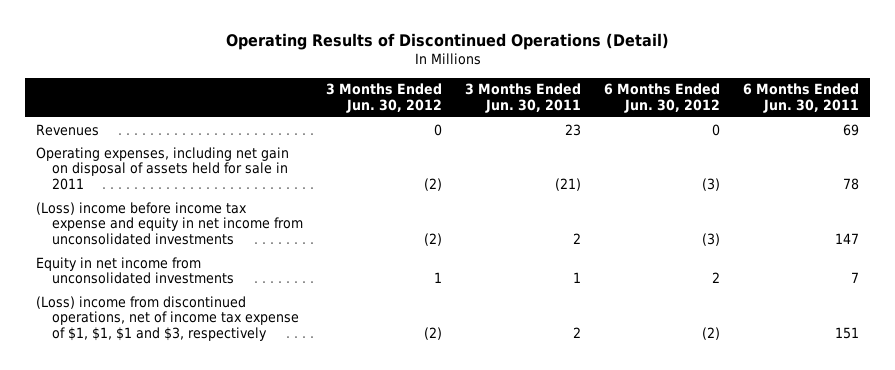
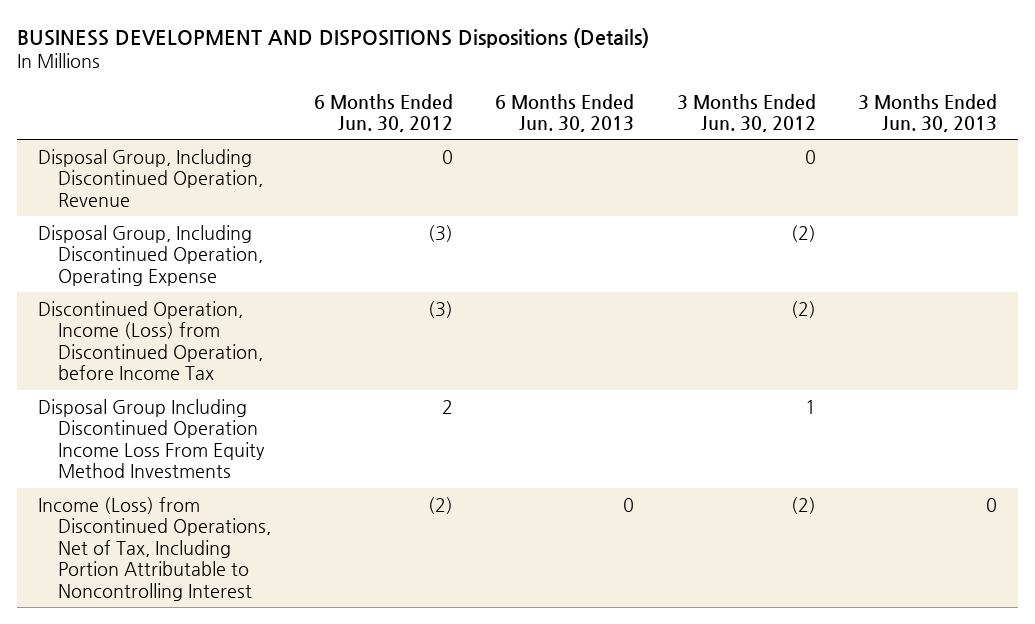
[225,32,669,50] Operating Results of Discontinued Operations (Detail) -> [16,27,649,48] BUSINESS DEVELOPMENT AND DISPOSITIONS Dispositions (Details)
[464,83,581,114] 3 Months Ended Jun. 30, 2011 -> none
[742,83,859,114] 6 Months Ended Jun. 30, 2011 -> none
none -> [495,93,635,133] 6 Months Ended Jun. 30, 2013
none -> [858,93,998,133] 3 Months Ended Jun. 30, 2013
[36,123,100,136] Revenues -> [37,148,263,207] Disposal Group, Including Discontinued Operation, Revenue
[36,146,290,191] Operating expenses, including net gain on disposal of assets held for sale in 2011 -> [37,224,263,286] Disposal Group, Including Discontinued Operation, Operating Expense
[36,201,303,246] (Loss) income before income tax expense and equity in net income from unconsolidated investments -> [37,300,263,381] Discontinued Operation, Income (Loss) from Discontinued Operation, before Income Tax
[36,256,234,285] Equity in net income from unconsolidated investments -> [37,398,265,479] Disposal Group Including Discontinued Operation Income Loss From Equity Method Investments
[36,295,299,342] (Loss) income from discontinued operations, net of income tax expense of $1, $1, $1 and $3, respectively -> [37,496,271,602] Income (Loss) from Discontinued Operations, Net of Tax, Including Portion Attributable to Noncontrolling Interest

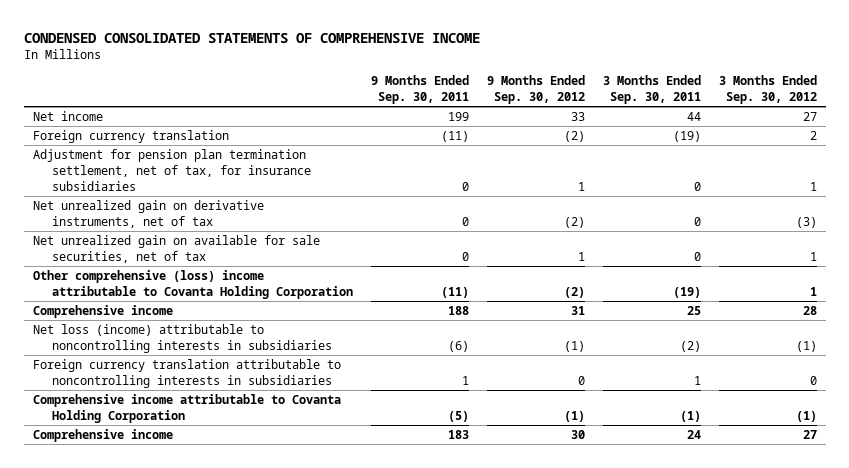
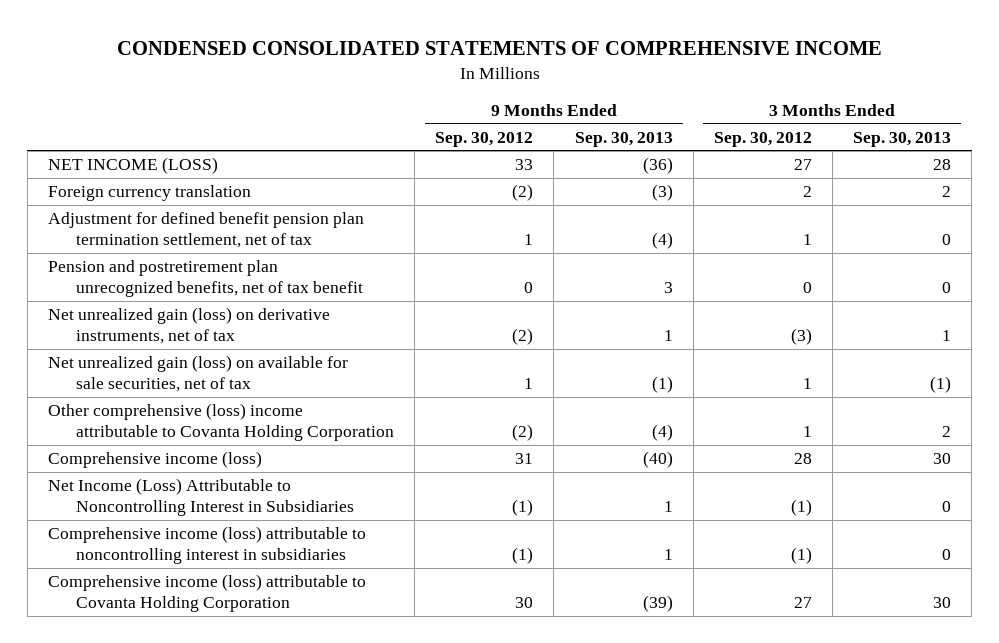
[370,75,469,105] 9 Months Ended Sep. 30, 2011 -> none
[602,75,701,105] 3 Months Ended Sep. 30, 2011 -> none
none -> [574,131,673,147] Sep. 30, 2013
none -> [853,131,952,147] Sep. 30, 2013
[32,111,103,122] Net income -> [48,157,219,175] NET INCOME (LOSS)
[32,149,311,191] Adjustment for pension plan termination settlement, net of tax, for insurance subsidiaries -> [48,212,365,248] Adjustment for defined benefit pension plan termination settlement, net of tax
none -> [48,260,364,297] Pension and postretirement plan unrecognized benefits, net of tax benefit
[32,200,264,228] Net unrealized gain on derivative instruments, net of tax -> [48,307,331,344] Net unrealized gain (loss) on derivative instruments, net of tax
[32,235,320,263] Net unrealized gain on available for sale securities, net of tax -> [48,355,349,392] Net unrealized gain (loss) on available for sale securities, net of tax
[32,359,341,388] Foreign currency translation attributable to noncontrolling interests in subsidiaries -> none
[32,305,173,319] Comprehensive income -> [48,451,263,469] Comprehensive income (loss)
[32,324,332,353] Net loss (income) attributable to noncontrolling interests in subsidiaries -> [48,478,355,516] Net Income (Loss) Attributable to Noncontrolling Interest in Subsidiaries
[32,394,341,423] Comprehensive income attributable to Covanta Holding Corporation -> [48,526,367,564] Comprehensive income (loss) attributable to noncontrolling interest in subsidiaries
[32,429,173,443] Comprehensive income -> [48,574,367,612] Comprehensive income (loss) attributable to Covanta Holding Corporation

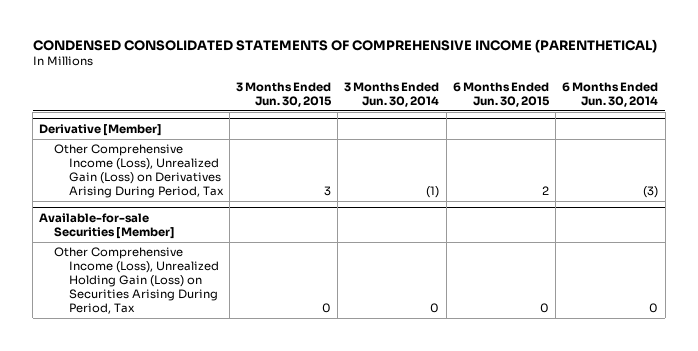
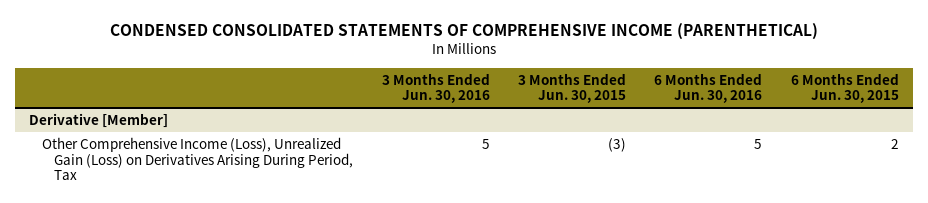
[344,81,440,107] 3 Months Ended Jun. 30, 2014 -> none
[562,81,659,107] 6 Months Ended Jun. 30, 2014 -> none
none -> [381,72,490,104] 3 Months Ended Jun. 30, 2016
none -> [654,72,763,104] 6 Months Ended Jun. 30, 2016
[39,213,175,240] Available-for-sale Securities [Member] -> none
[53,247,219,314] Other Comprehensive Income (Loss), Unrealized Holding Gain (Loss) on Securities Arising During Period, Tax -> none
[324,185,332,196] 3 -> [608,137,627,152] (3)

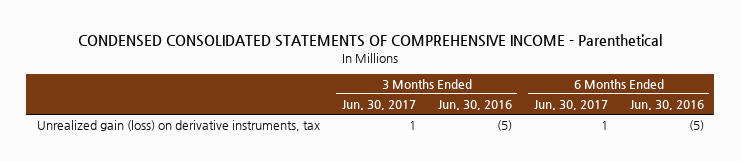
[110,23,819,41] CONDENSED CONSOLIDATED STATEMENTS OF COMPREHENSIVE INCOME (PARENTHETICAL) -> [78,34,663,48] CONDENSED CONSOLIDATED STATEMENTS OF COMPREHENSIVE INCOME - Parenthetical
[518,72,627,104] 3 Months Ended Jun. 30, 2015 -> none
[790,72,899,104] 6 Months Ended Jun. 30, 2015 -> none
none -> [341,100,416,111] Jun. 30, 2017
none -> [533,100,608,111] Jun. 30, 2017
[29,112,169,128] Derivative [Member] -> none
[41,136,354,181] Other Comprehensive Income (Loss), Unrealized Gain (Loss) on Derivatives Arising During Period, Tax -> [37,120,321,132] Unrealized gain (loss) on derivative instruments, tax
[481,138,490,149] 5 -> [496,120,512,132] (5)
[754,138,763,149] 5 -> [688,120,704,132] (5)

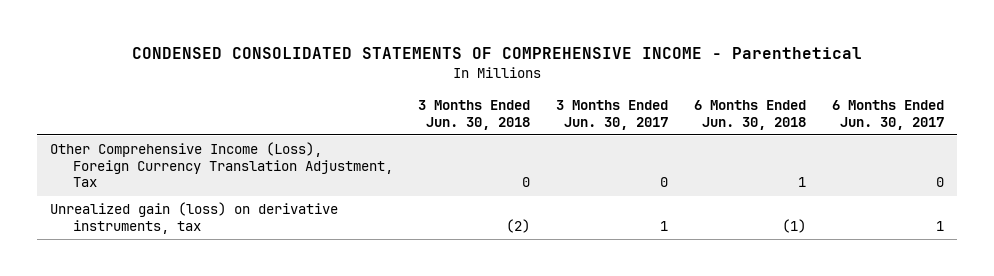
[437,100,512,111] Jun. 30, 2016 -> none
[629,100,704,111] Jun. 30, 2016 -> none
none -> [418,100,531,130] 3 Months Ended Jun. 30, 2018
none -> [694,100,807,130] 6 Months Ended Jun. 30, 2018
none -> [50,142,393,188] Other Comprehensive Income (Loss), Foreign Currency Translation Adjustment, Tax

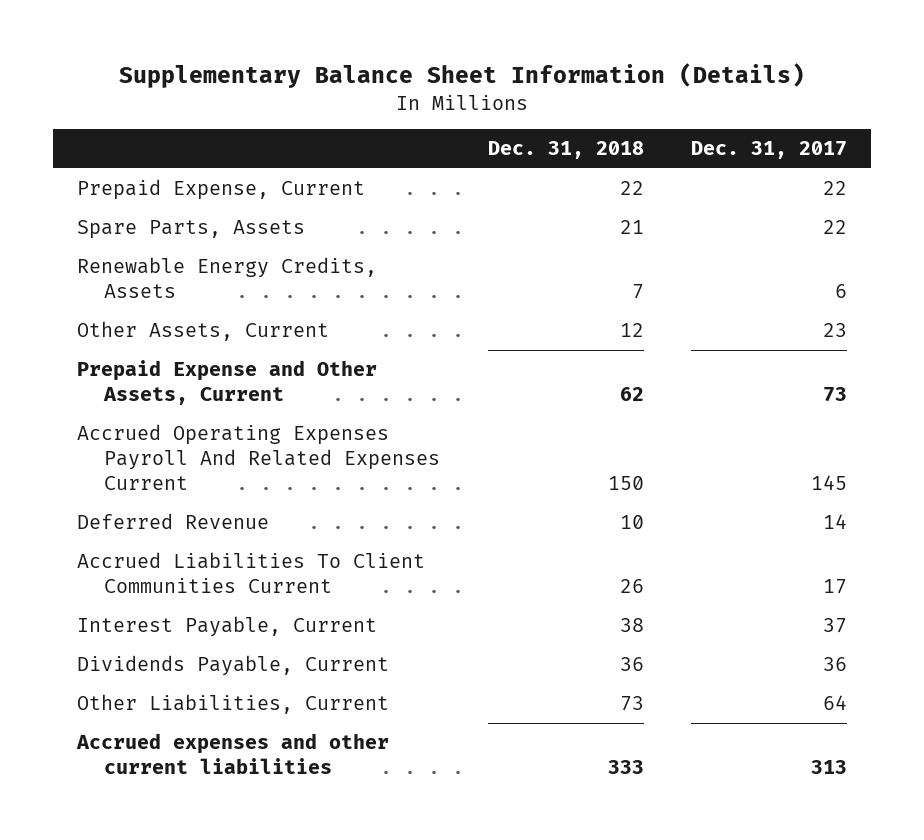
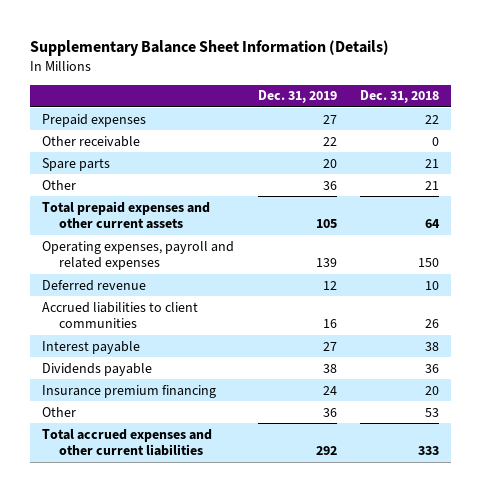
[691,141,848,160] Dec. 31, 2017 -> none
none -> [257,90,337,104] Dec. 31, 2019
[76,257,377,299] Renewable Energy Credits, Assets -> none
[76,179,365,201] Prepaid Expense, Current -> [42,113,147,127] Prepaid expenses
none -> [42,135,141,147] Other receivable
[76,220,305,240] Spare Parts, Assets -> [42,157,111,171] Spare parts
[76,321,329,342] Other Assets, Current -> [42,179,77,190] Other
[619,323,644,338] 12 -> [425,180,440,190] 21
[76,360,377,406] Prepaid Expense and Other Assets, Current -> [42,200,211,230] Total prepaid expenses and other current assets
[619,387,644,402] 62 -> [425,219,441,229] 64
[76,424,440,491] Accrued Operating Expenses Payroll And Related Expenses Current -> [42,240,235,271] Operating expenses, payroll and related expenses
[76,513,269,530] Deferred Revenue -> [42,279,147,291] Deferred revenue
[76,552,425,594] Accrued Liabilities To Client Communities Current -> [42,301,199,329] Accrued liabilities to client communities
[76,616,377,638] Interest Payable, Current -> [42,340,141,354] Interest payable
[76,655,389,677] Dividends Payable, Current -> [42,362,153,376] Dividends payable
none -> [42,384,217,398] Insurance premium financing
[76,694,389,715] Other Liabilities, Current -> [42,406,77,417] Other
[619,696,644,712] 73 -> [425,407,440,417] 53
[75,733,389,775] Accrued expenses and other current liabilities -> [42,428,213,457] Total accrued expenses and other current liabilities

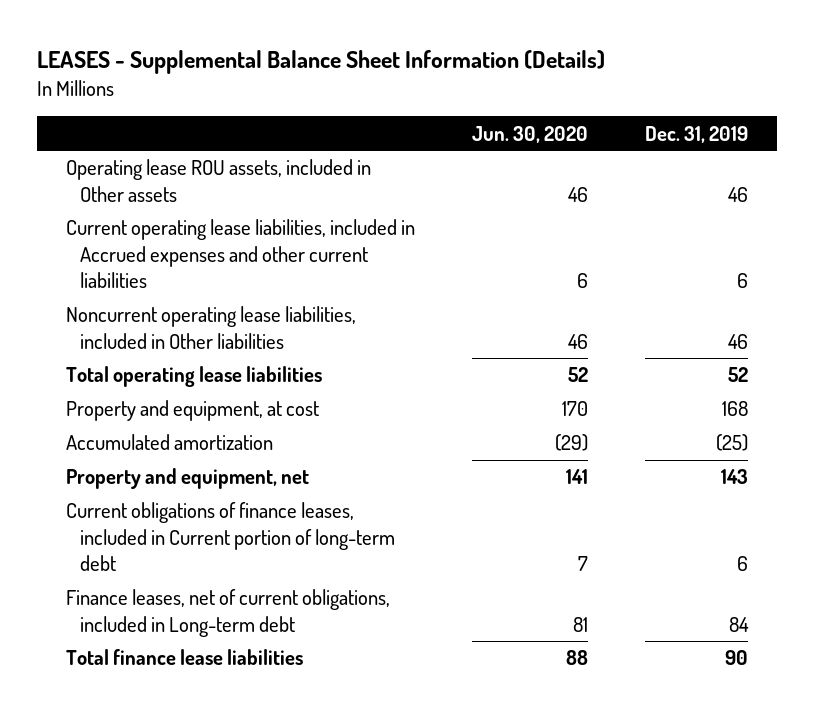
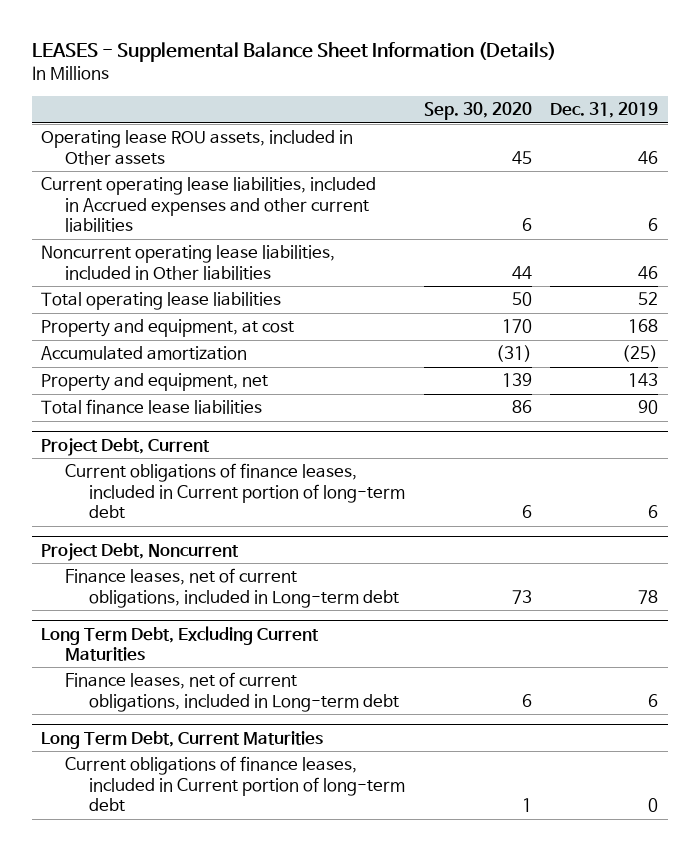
[472,125,589,143] Jun. 30, 2020 -> none
none -> [423,102,532,121] Sep. 30, 2020
[65,502,395,572] Current obligations of finance leases, included in Current portion of long-term debt -> none
[65,589,390,637] Finance leases, net of current obligations, included in Long-term debt -> none
none -> [40,437,210,456] Project Debt, Current
none -> [64,463,406,519] Current obligations of finance leases, included in Current portion of long-term debt
none -> [40,542,239,561] Project Debt, Noncurrent
none -> [64,568,400,608] Finance leases, net of current obligations, included in Long-term debt
none -> [40,625,319,661] Long Term Debt, Excluding Current Maturities
none -> [64,672,400,712] Finance leases, net of current obligations, included in Long-term debt
none -> [40,730,323,749] Long Term Debt, Current Maturities
none -> [64,756,406,812] Current obligations of finance leases, included in Current portion of long-term debt

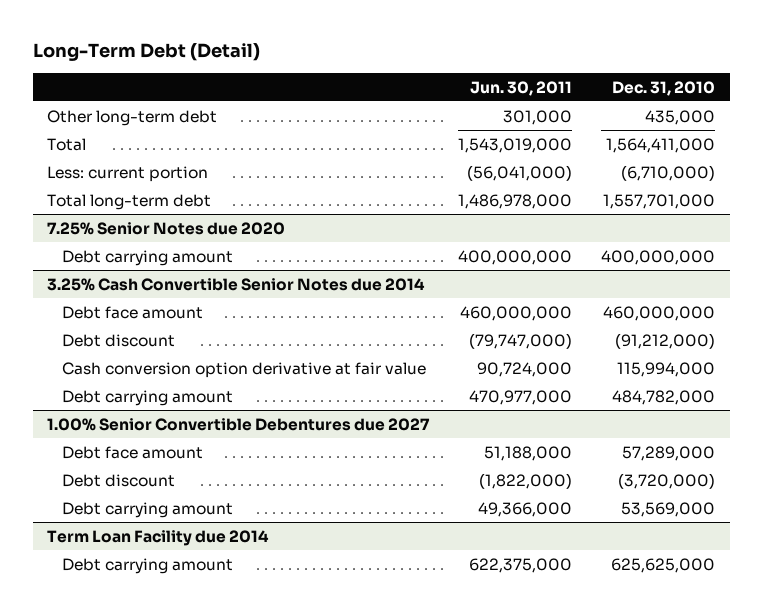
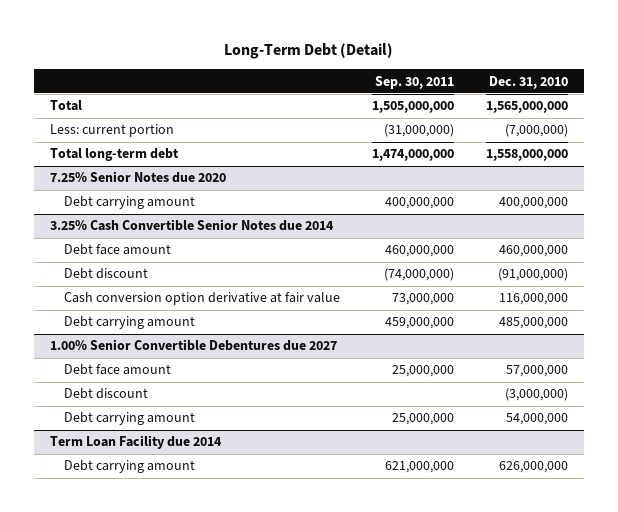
[470,80,573,96] Jun. 30, 2011 -> none
none -> [374,75,454,89] Sep. 30, 2011
[47,109,218,126] Other long-term debt -> none
[606,137,716,153] 1,564,411,000 -> [485,101,568,114] 1,565,000,000
[621,164,716,181] (6,710,000) -> [504,124,568,138] (7,000,000)
[603,193,716,209] 1,557,701,000 -> [485,149,568,162] 1,558,000,000
[615,332,716,349] (91,212,000) -> [497,268,568,282] (91,000,000)
[617,361,716,377] 115,994,000 -> [498,293,568,306] 116,000,000
[612,389,716,405] 484,782,000 -> [498,317,568,330] 485,000,000
[622,445,716,461] 57,289,000 -> [505,365,568,378] 57,000,000
[618,472,716,489] (3,720,000) -> [504,388,568,402] (3,000,000)
[621,501,716,517] 53,569,000 -> [505,413,568,426] 54,000,000
[611,557,716,573] 625,625,000 -> [498,461,568,474] 626,000,000

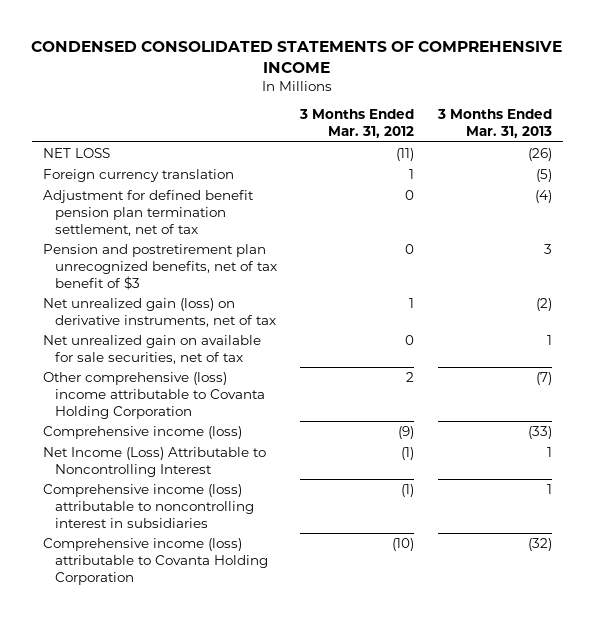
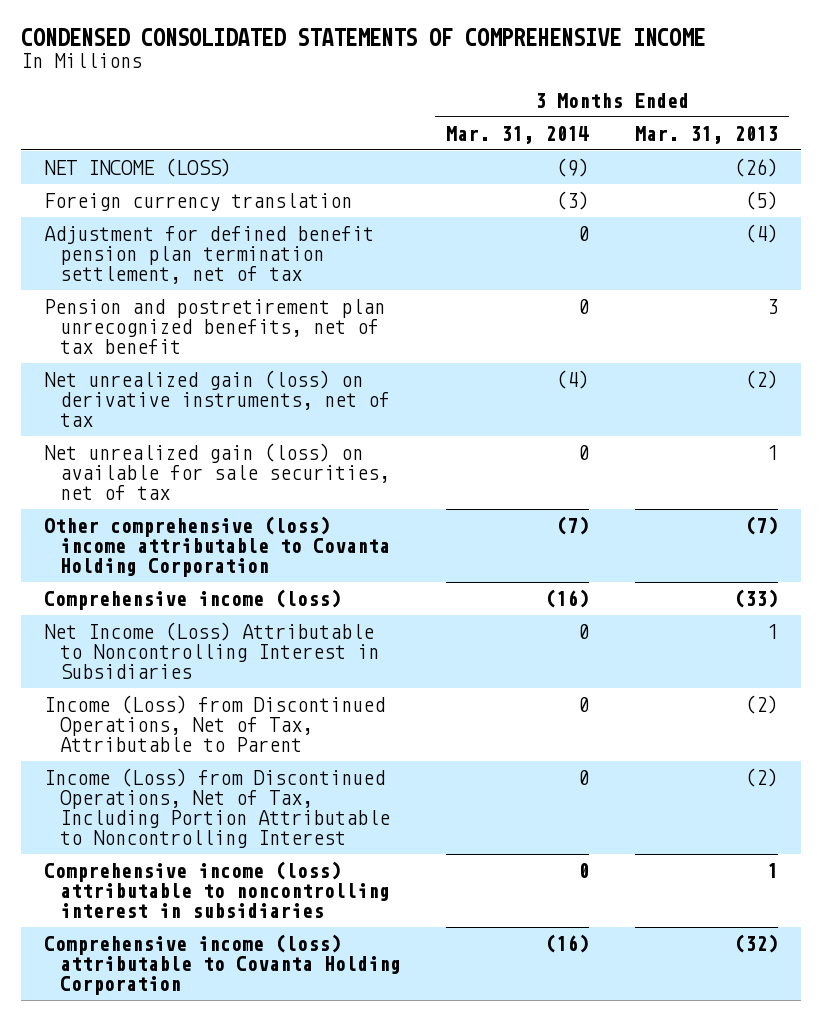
[299,109,415,139] 3 Months Ended Mar. 31, 2012 -> none
none -> [446,125,590,144] Mar. 31, 2014
[43,147,111,158] NET LOSS -> [43,157,231,177] NET INCOME (LOSS)
[43,243,277,290] Pension and postretirement plan unrecognized benefits, net of tax benefit of $3 -> [43,298,385,354] Pension and postretirement plan unrecognized benefits, net of tax benefit
[43,334,262,364] Net unrealized gain on available for sale securities, net of tax -> [43,442,391,500] Net unrealized gain (loss) on available for sale securities, net of tax
[43,446,267,477] Net Income (Loss) Attributable to Noncontrolling Interest -> [43,621,380,679] Net Income (Loss) Attributable to Noncontrolling Interest in Subsidiaries
none -> [43,694,385,752] Income (Loss) from Discontinued Operations, Net of Tax, Attributable to Parent
none -> [43,767,391,848] Income (Loss) from Discontinued Operations, Net of Tax, Including Portion Attributable to Noncontrolling Interest

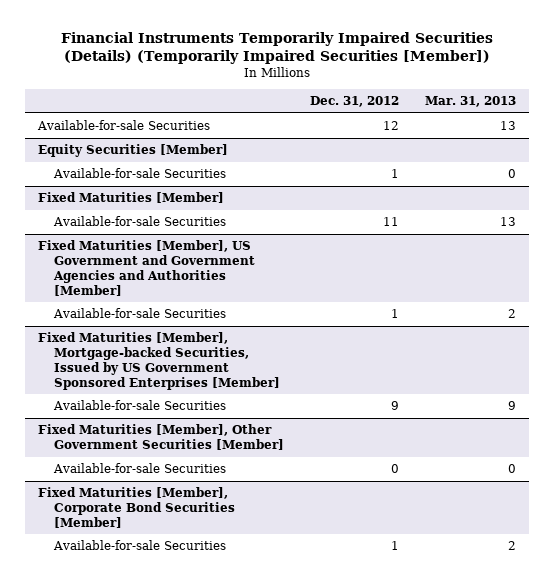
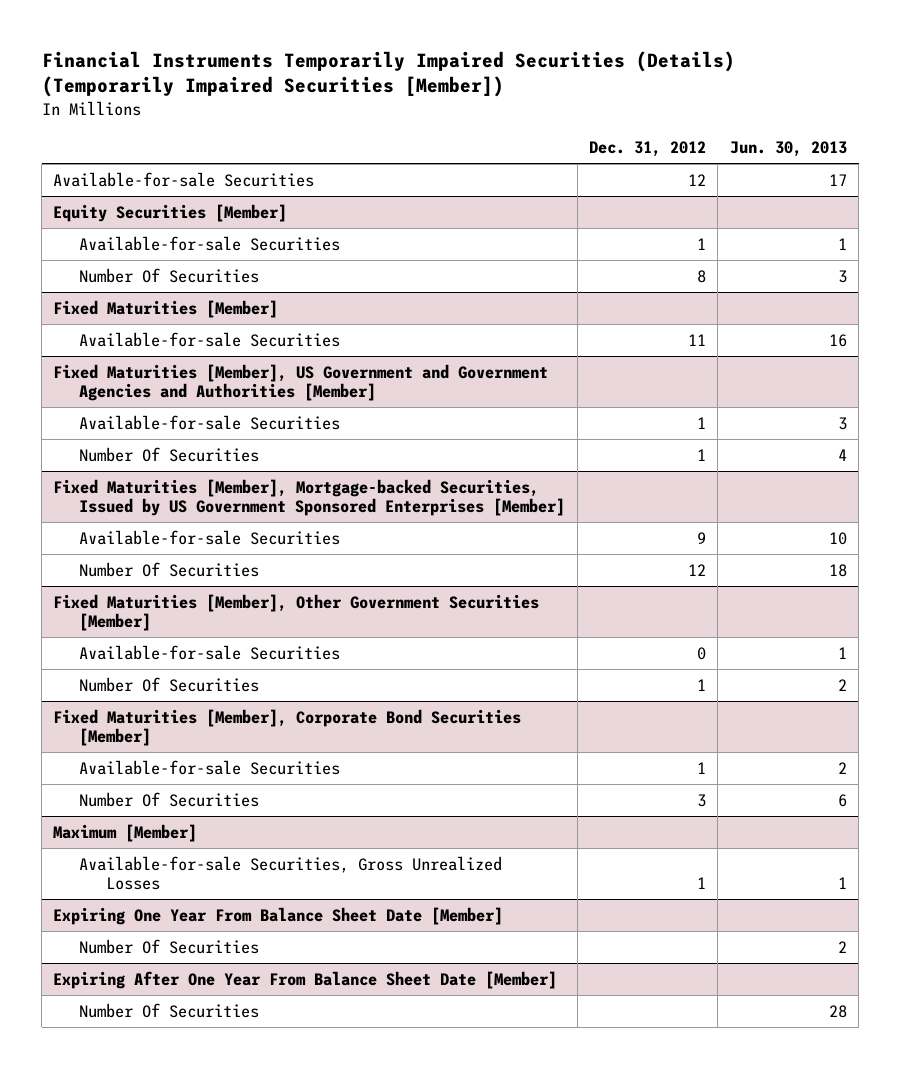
[425,96,517,108] Mar. 31, 2013 -> none
none -> [729,140,847,157] Jun. 30, 2013
none -> [79,267,260,283] Number Of Securities
none -> [79,446,260,462] Number Of Securities
none -> [79,561,260,577] Number Of Securities
none -> [79,676,260,692] Number Of Securities
none -> [79,791,260,807] Number Of Securities
none -> [53,823,198,842] Maximum [Member]
none -> [79,855,503,891] Available-for-sale Securities, Gross Unrealized Losses
none -> [53,906,504,925] Expiring One Year From Balance Sheet Date [Member]
none -> [79,938,260,954] Number Of Securities
none -> [53,970,558,989] Expiring After One Year From Balance Sheet Date [Member]
none -> [79,1002,260,1018] Number Of Securities

